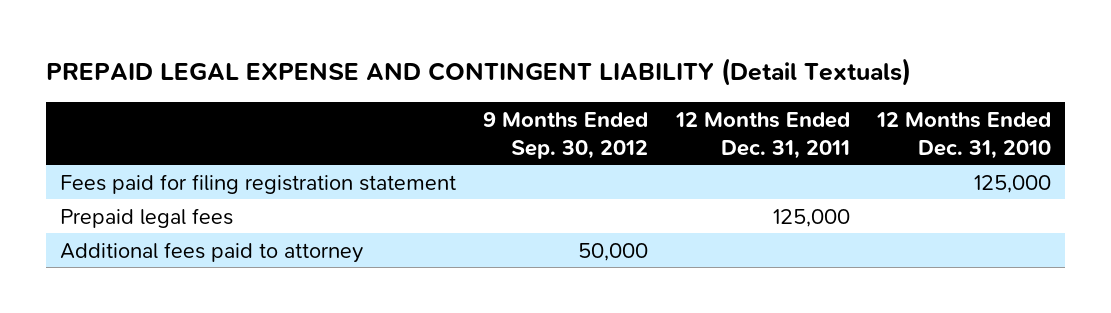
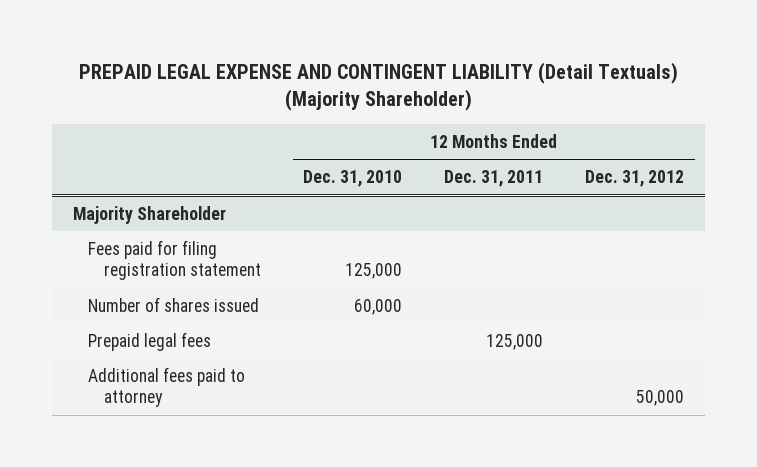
[46,58,912,87] PREPAID LEGAL EXPENSE AND CONTINGENT LIABILITY (Detail Textuals) -> [78,61,678,112] PREPAID LEGAL EXPENSE AND CONTINGENT LIABILITY (Detail Textuals) (Majority Shareholder)
[483,112,649,159] 9 Months Ended Sep. 30, 2012 -> none
none -> [585,170,685,188] Dec. 31, 2012
none -> [72,205,226,224] Majority Shareholder
none -> [88,296,260,312] Number of shares issued

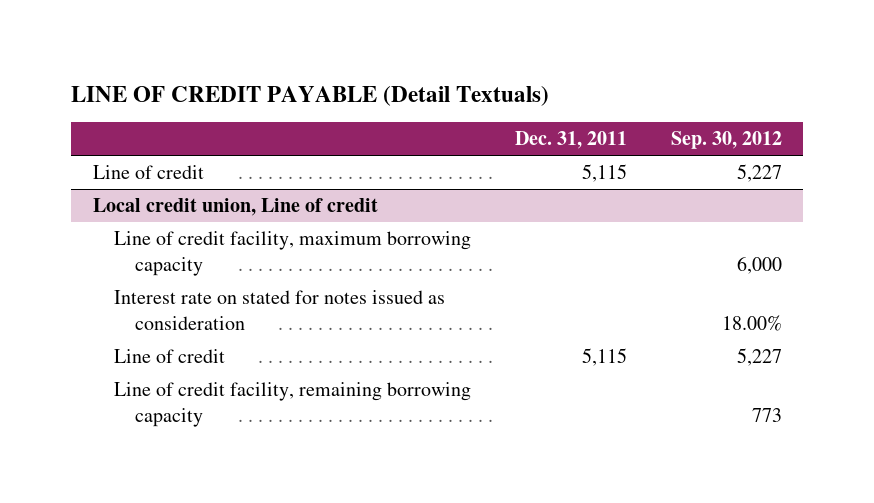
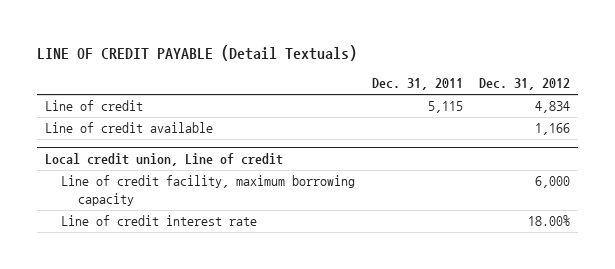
[670,131,782,150] Sep. 30, 2012 -> none
none -> [479,78,571,91] Dec. 31, 2012
none -> [45,122,214,134] Line of credit available
[113,349,225,364] Line of credit -> none
[113,382,471,428] Line of credit facility, remaining borrowing capacity -> none
[113,290,445,331] Interest rate on stated for notes issued as consideration -> [61,215,258,227] Line of credit interest rate

